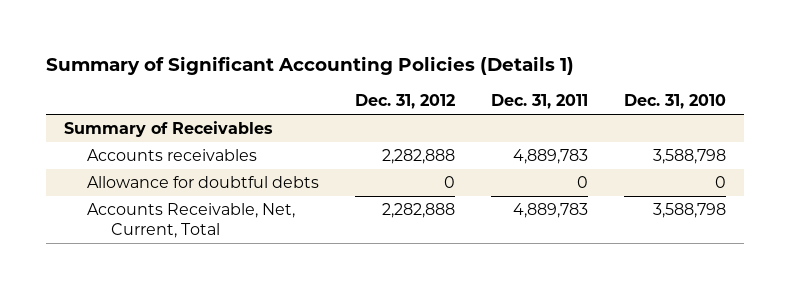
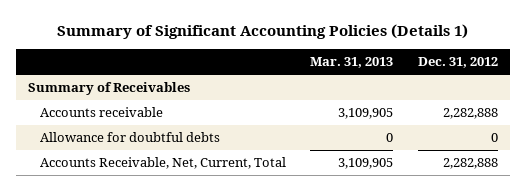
[491,94,589,110] Dec. 31, 2011 -> none
[624,94,727,110] Dec. 31, 2010 -> none
none -> [310,57,394,69] Mar. 31, 2013
[87,149,258,162] Accounts receivables -> [40,107,164,118] Accounts receivable

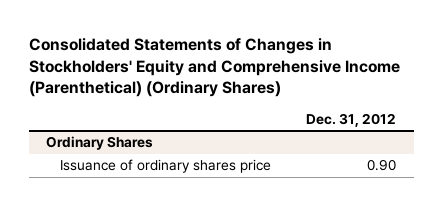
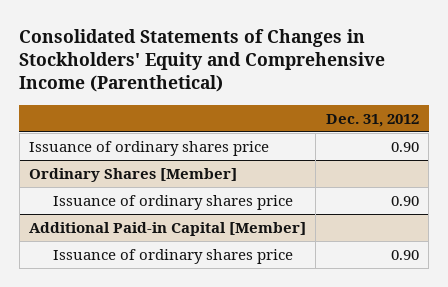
[28,38,400,98] Consolidated Statements of Changes in Stockholders' Equity and Comprehensive Income (Parenthetical) (Ordinary Shares) -> [19,28,386,93] Consolidated Statements of Changes in Stockholders' Equity and Comprehensive Income (Parenthetical)
[46,136,154,151] Ordinary Shares -> none
none -> [28,168,237,183] Ordinary Shares [Member]
none -> [52,195,293,211] Issuance of ordinary shares price
none -> [28,222,306,237] Additional Paid-in Capital [Member]
none -> [52,249,293,265] Issuance of ordinary shares price

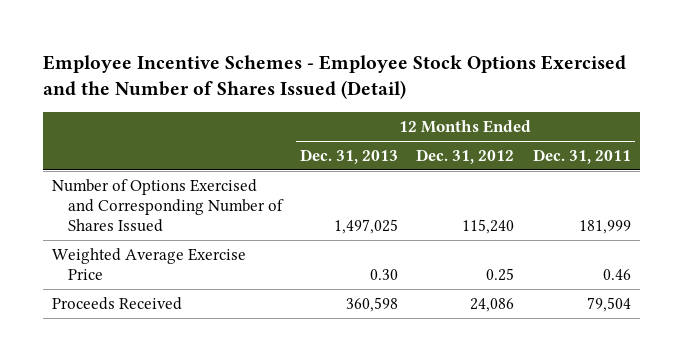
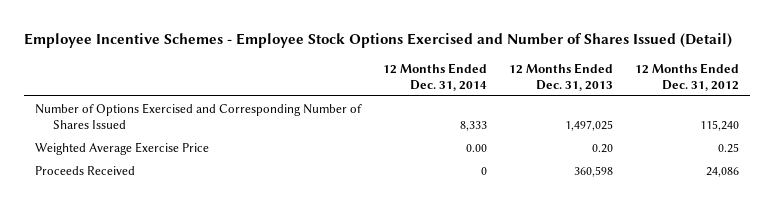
[43,55,627,100] Employee Incentive Schemes - Employee Stock Options Exercised and the Number of Shares Issued (Detail) -> [24,33,733,49] Employee Incentive Schemes - Employee Stock Options Exercised and Number of Shares Issued (Detail)
[532,148,631,164] Dec. 31, 2011 -> none
none -> [382,62,487,91] 12 Months Ended Dec. 31, 2014
[370,268,399,280] 0.30 -> [591,143,613,153] 0.20

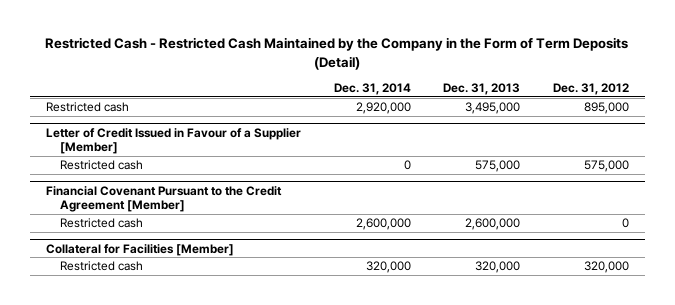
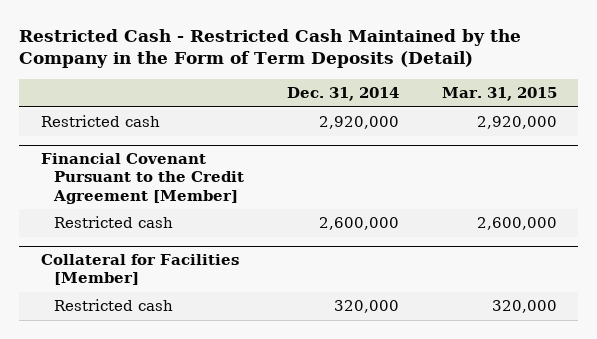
[443,82,521,95] Dec. 31, 2013 -> none
[552,82,629,95] Dec. 31, 2012 -> none
none -> [441,87,557,102] Mar. 31, 2015
[46,127,302,155] Letter of Credit Issued in Favour of a Supplier [Member] -> none
[60,160,144,171] Restricted cash -> none

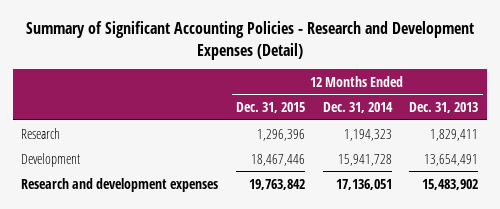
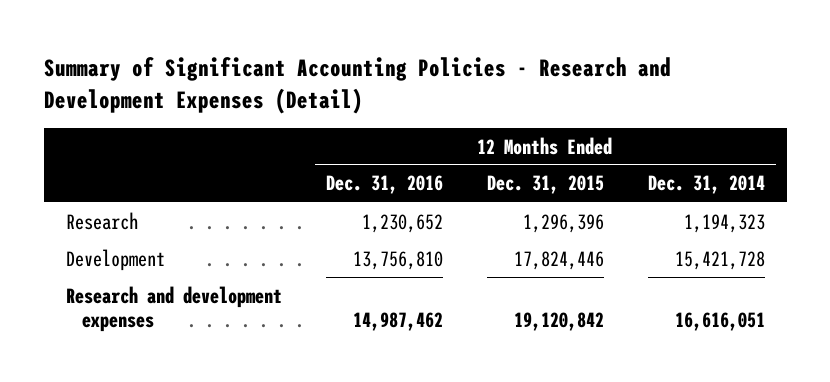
[409,102,479,114] Dec. 31, 2013 -> none
none -> [325,175,443,195] Dec. 31, 2016
[251,153,306,166] 18,467,446 -> [513,250,604,270] 17,824,446
[337,153,392,166] 15,941,728 -> [674,250,765,270] 15,421,728
[249,178,306,190] 19,763,842 -> [513,311,604,331] 19,120,842
[335,178,392,190] 17,136,051 -> [674,311,765,331] 16,616,051

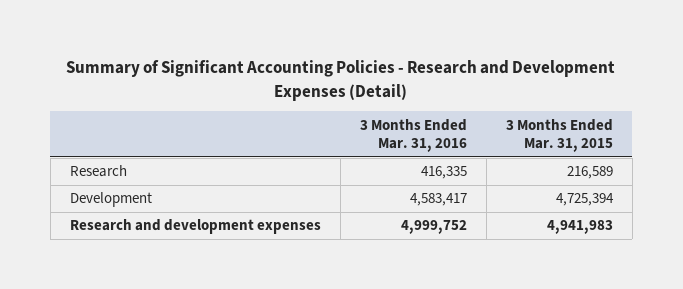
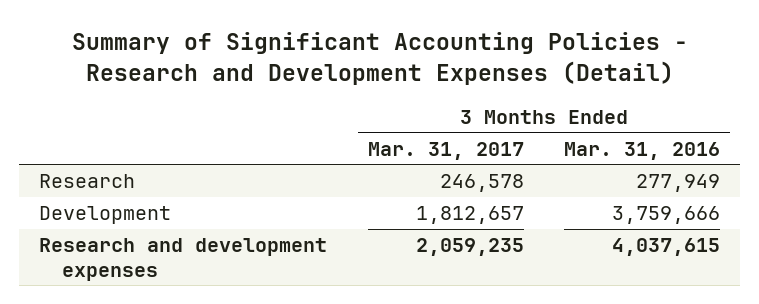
[505,118,613,153] 3 Months Ended Mar. 31, 2015 -> none
none -> [367,141,524,160] Mar. 31, 2017
[420,166,467,180] 416,335 -> [636,174,721,193] 277,949
[409,193,467,207] 4,583,417 -> [612,206,721,225] 3,759,666
[400,220,467,235] 4,999,752 -> [612,238,721,257] 4,037,615

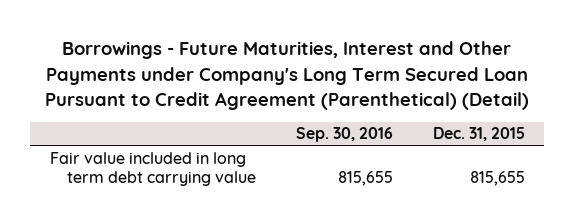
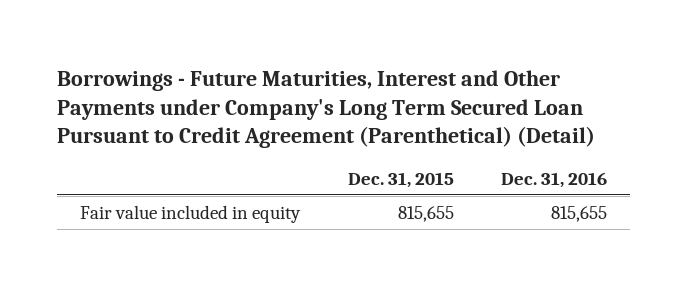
[295,127,393,143] Sep. 30, 2016 -> none
none -> [500,171,607,188] Dec. 31, 2016
[50,151,257,186] Fair value included in long term debt carrying value -> [80,204,302,223] Fair value included in equity

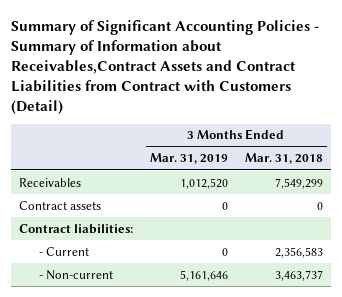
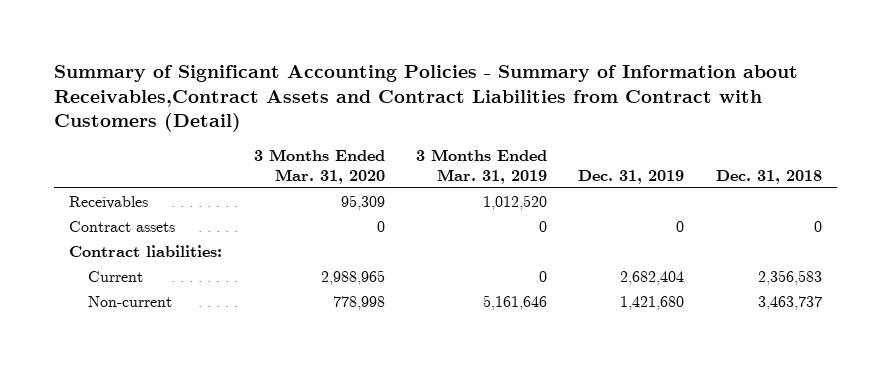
[244,153,323,165] Mar. 31, 2018 -> none
none -> [253,149,385,184] 3 Months Ended Mar. 31, 2020
none -> [578,169,685,184] Dec. 31, 2019
none -> [715,169,822,184] Dec. 31, 2018
[39,246,90,256] - Current -> [88,270,144,282] Current
[39,269,114,280] - Non-current -> [88,295,173,307] Non-current

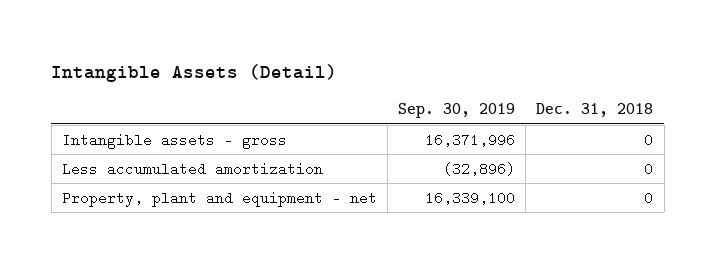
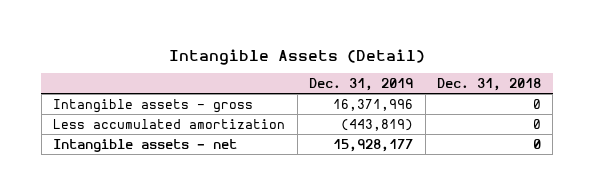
[398,103,516,119] Sep. 30, 2019 -> none
none -> [309,78,414,92] Dec. 31, 2019
[61,190,377,207] Property, plant and equipment - net -> [53,138,238,152] Intangible assets - net

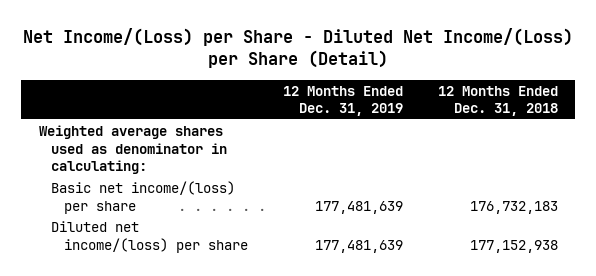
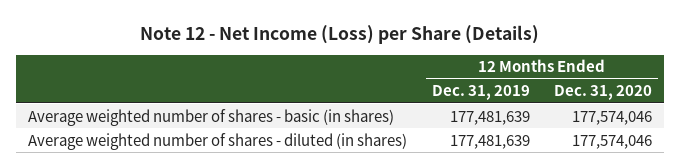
[23,28,574,69] Net Income/(Loss) per Share - Diluted Net Income/(Loss) per Share (Detail) -> [140,24,540,44] Note 12 - Net Income (Loss) per Share (Details)
[437,85,558,117] 12 Months Ended Dec. 31, 2018 -> none
none -> [553,85,652,101] Dec. 31, 2020
[38,124,228,175] Weighted average shares used as denominator in calculating: -> none
[51,180,236,214] Basic net income/(loss) per share -> [28,108,395,126] Average weighted number of shares - basic (in shares)
[51,220,249,253] Diluted net income/(loss) per share -> [28,132,408,150] Average weighted number of shares - diluted (in shares)

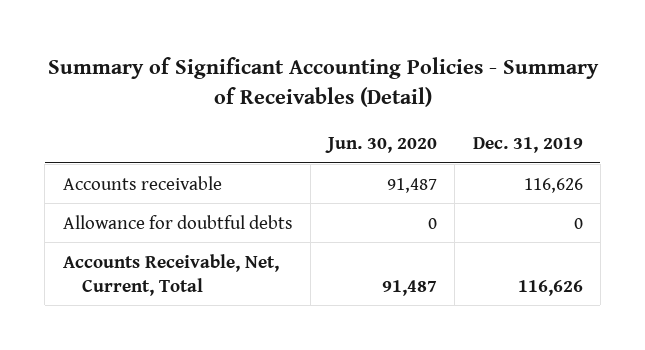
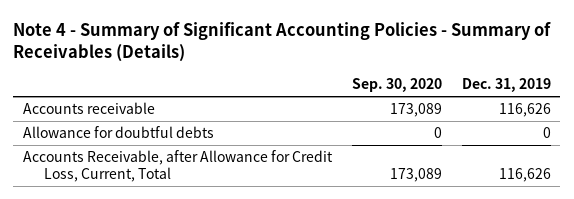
[47,57,599,108] Summary of Significant Accounting Policies - Summary of Receivables (Detail) -> [13,21,552,62] Note 4 - Summary of Significant Accounting Policies - Summary of Receivables (Details)
[325,136,438,153] Jun. 30, 2020 -> none
none -> [351,78,442,93] Sep. 30, 2020
[62,253,279,296] Accounts Receivable, Net, Current, Total -> [23,150,334,182] Accounts Receivable, after Allowance for Credit Loss, Current, Total

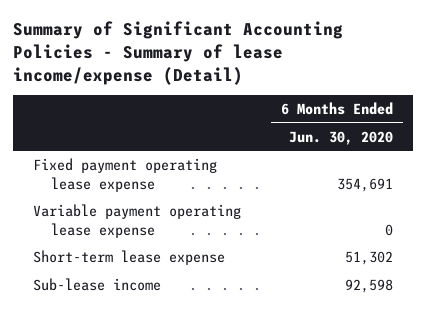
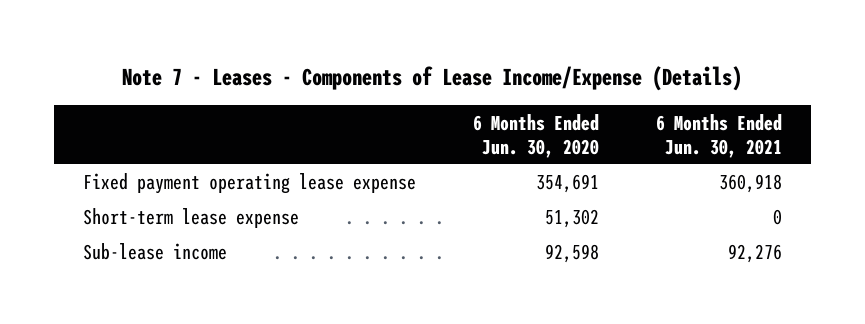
[12,21,343,85] Summary of Significant Accounting Policies - Summary of lease income/expense (Detail) -> [122,66,743,92] Note 7 - Leases - Components of Lease Income/Expense (Details)
none -> [656,113,783,158] 6 Months Ended Jun. 30, 2021
[32,203,241,238] Variable payment operating lease expense -> none

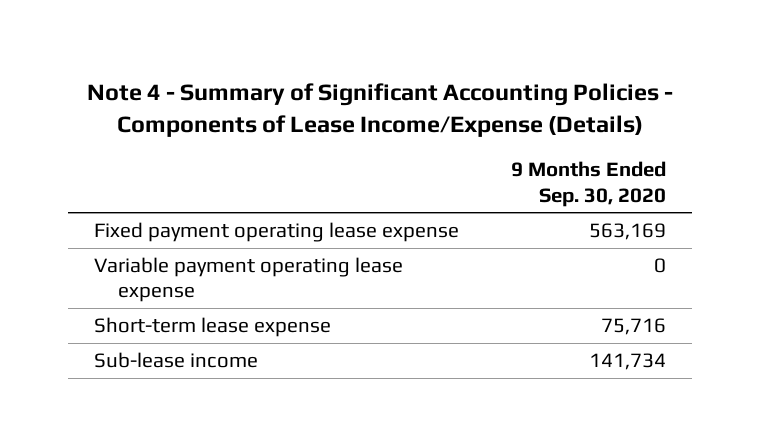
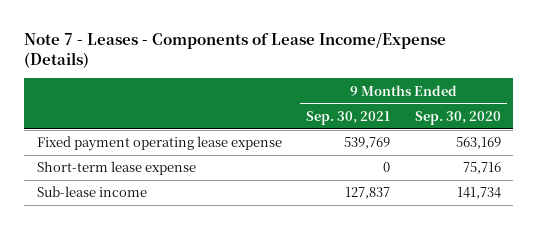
[86,82,673,137] Note 4 - Summary of Significant Accounting Policies - Components of Lease Income/Expense (Details) -> [24,32,447,69] Note 7 - Leases - Components of Lease Income/Expense (Details)
none -> [306,110,391,125] Sep. 30, 2021
[93,257,403,303] Variable payment operating lease expense -> none

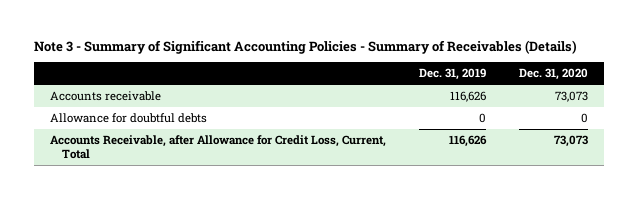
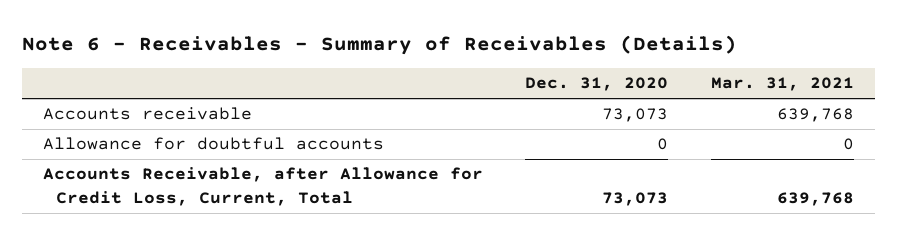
[33,40,577,55] Note 3 - Summary of Significant Accounting Policies - Summary of Receivables (Details) -> [21,34,737,55] Note 6 - Receivables - Summary of Receivables (Details)
[419,68,487,81] Dec. 31, 2019 -> none
none -> [710,77,854,92] Mar. 31, 2021
[50,113,208,124] Allowance for doubtful debts -> [42,137,384,151] Allowance for doubtful accounts

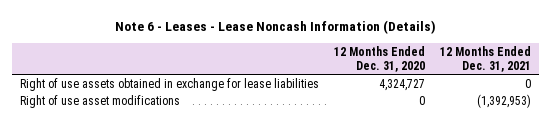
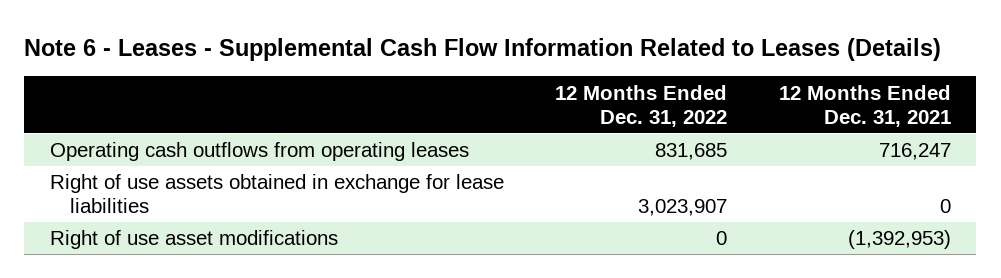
[114,19,436,34] Note 6 - Leases - Lease Noncash Information (Details) -> [24,37,942,61] Note 6 - Leases - Supplemental Cash Flow Information Related to Leases (Details)
[334,45,426,72] 12 Months Ended Dec. 31, 2020 -> none
none -> [555,84,728,127] 12 Months Ended Dec. 31, 2022
none -> [50,142,470,162] Operating cash outflows from operating leases

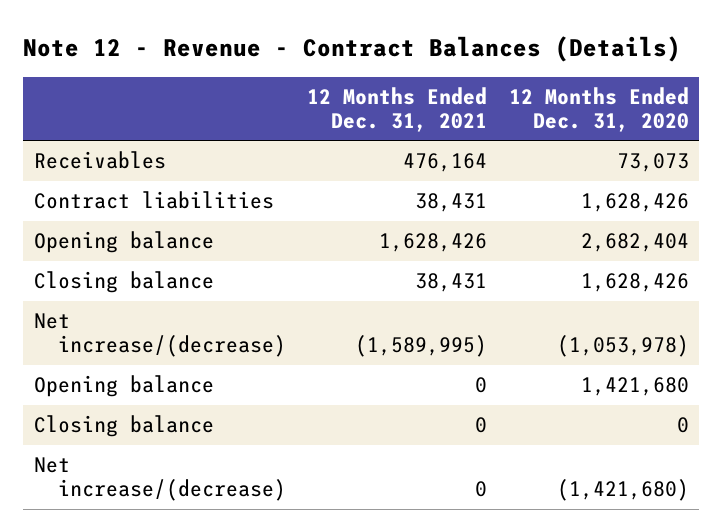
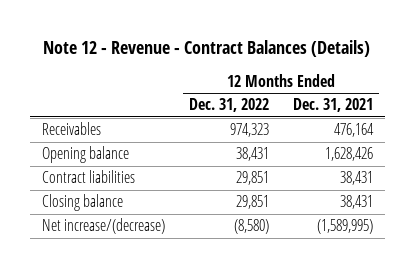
[508,86,689,132] 12 Months Ended Dec. 31, 2020 -> none
none -> [188,98,269,113] Dec. 31, 2022
[33,191,274,210] Contract liabilities -> [41,170,135,184] Contract liabilities
[33,375,214,398] Opening balance -> none
[33,415,214,438] Closing balance -> none
[33,457,287,502] Net increase/(decrease) -> none

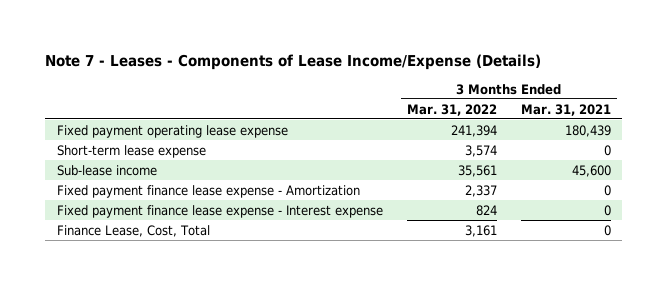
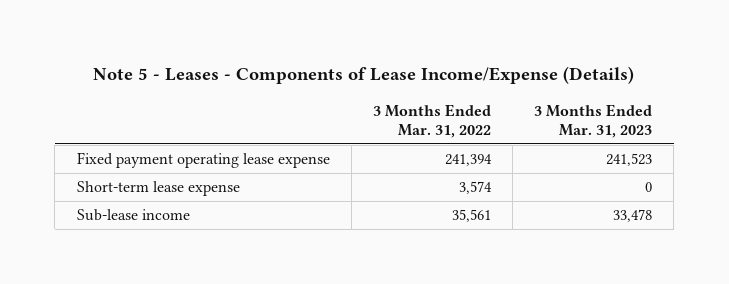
[45,53,542,70] Note 7 - Leases - Components of Lease Income/Expense (Details) -> [93,66,635,85] Note 5 - Leases - Components of Lease Income/Expense (Details)
[520,103,611,116] Mar. 31, 2021 -> none
none -> [534,103,653,139] 3 Months Ended Mar. 31, 2023
[57,184,361,198] Fixed payment finance lease expense - Amortization -> none
[57,204,384,218] Fixed payment finance lease expense - Interest expense -> none
[57,224,211,237] Finance Lease, Cost, Total -> none

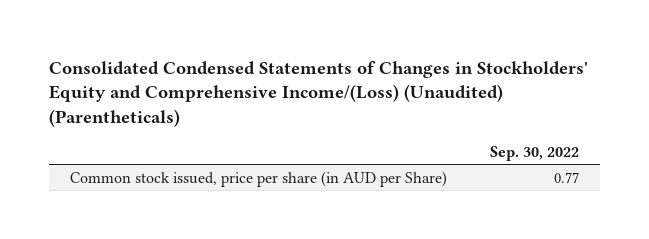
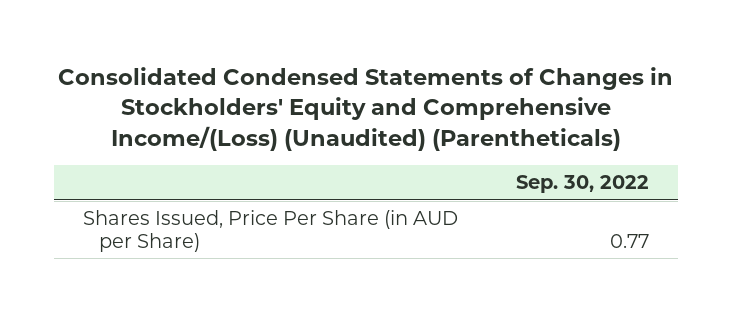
[70,170,448,187] Common stock issued, price per share (in AUD per Share) -> [83,210,459,252] Shares Issued, Price Per Share (in AUD per Share)

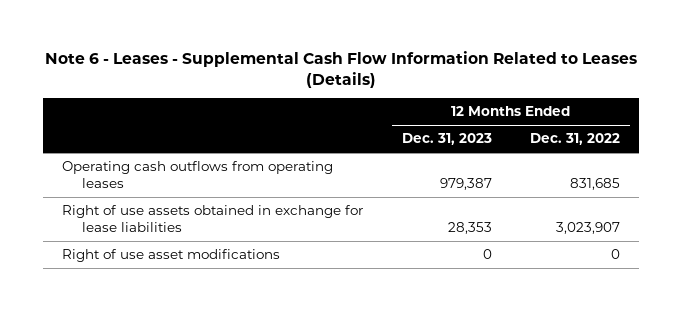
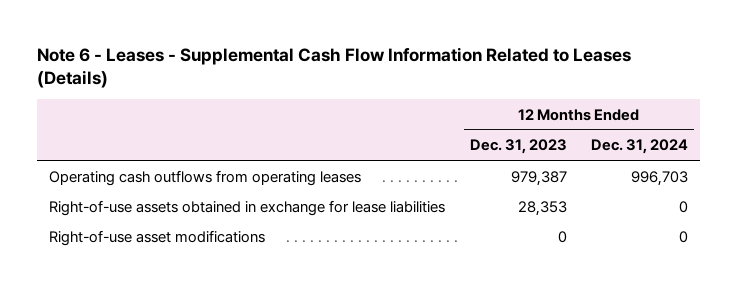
[530,133,621,146] Dec. 31, 2022 -> none
none -> [590,139,688,155] Dec. 31, 2024
[62,205,364,233] Right of use assets obtained in exchange for lease liabilities -> [49,199,446,216] Right-of-use assets obtained in exchange for lease liabilities
[62,249,281,263] Right of use asset modifications -> [49,229,266,246] Right-of-use asset modifications

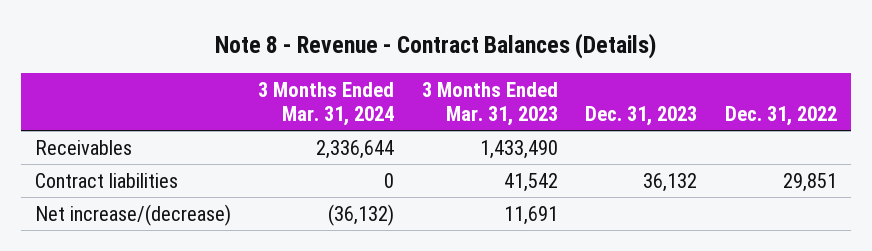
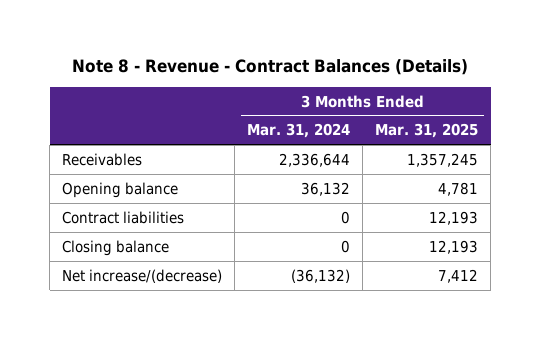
[421,82,558,127] 3 Months Ended Mar. 31, 2023 -> none
[585,106,698,127] Dec. 31, 2023 -> none
[724,106,837,127] Dec. 31, 2022 -> none
none -> [375,123,479,139] Mar. 31, 2025
none -> [62,181,179,198] Opening balance
none -> [62,239,170,256] Closing balance

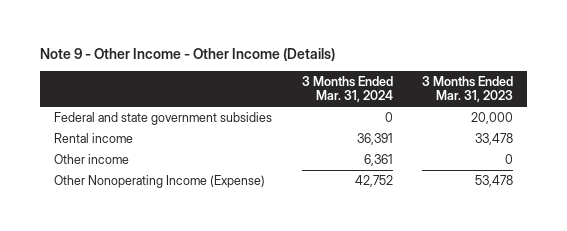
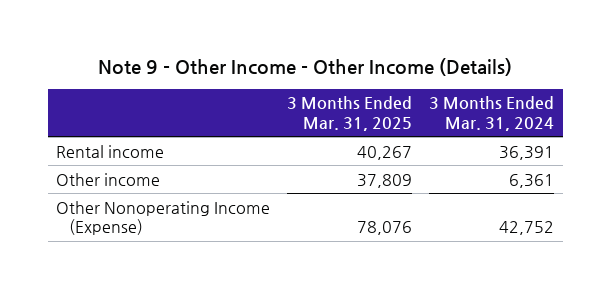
[421,75,513,103] 3 Months Ended Mar. 31, 2023 -> none
none -> [287,96,413,131] 3 Months Ended Mar. 31, 2025
[54,111,273,125] Federal and state government subsidies -> none

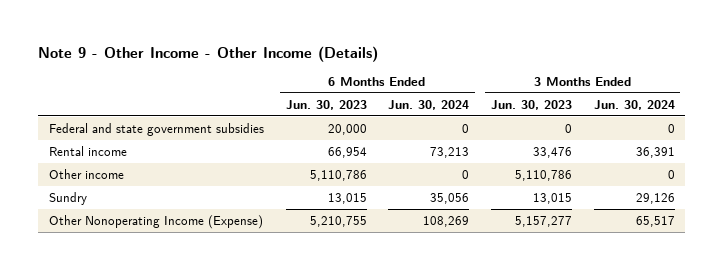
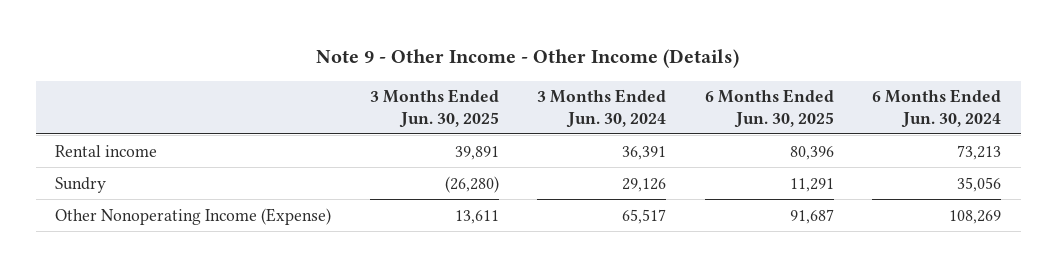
[285,99,367,110] Jun. 30, 2023 -> none
[490,99,572,110] Jun. 30, 2023 -> none
none -> [369,89,499,128] 3 Months Ended Jun. 30, 2025
none -> [704,89,834,128] 6 Months Ended Jun. 30, 2025
[48,122,264,136] Federal and state government subsidies -> none
[48,168,124,179] Other income -> none

